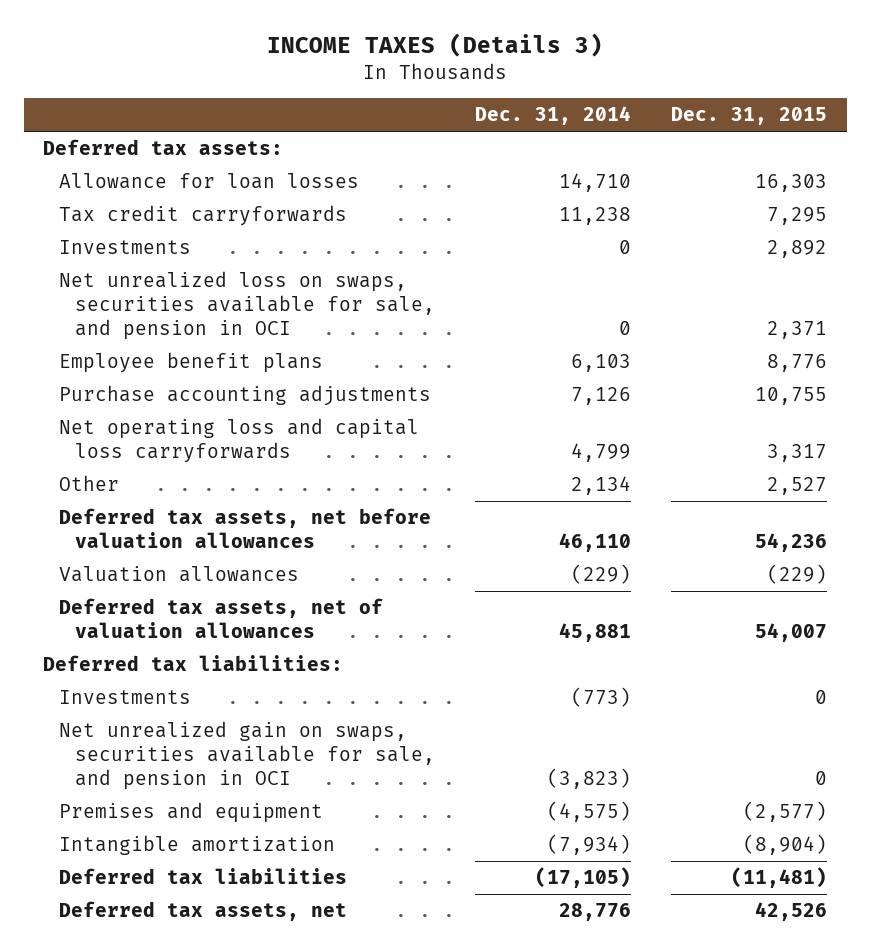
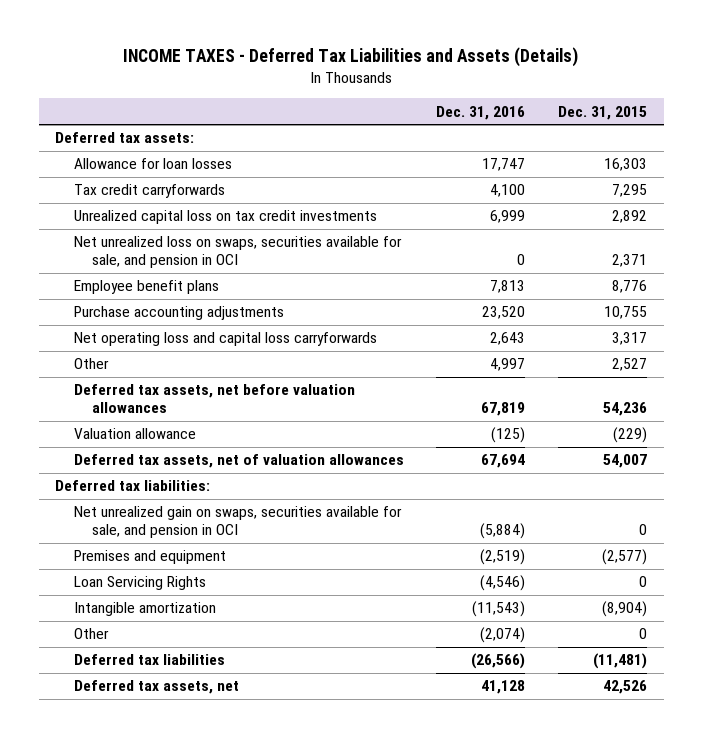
[267,33,604,58] INCOME TAXES (Details 3) -> [123,47,579,68] INCOME TAXES - Deferred Tax Liabilities and Assets (Details)
[474,106,631,126] Dec. 31, 2014 -> none
none -> [436,105,526,120] Dec. 31, 2016
[59,240,192,255] Investments -> [73,210,377,225] Unrealized capital loss on tax credit investments
[59,566,300,583] Valuation allowances -> [73,428,196,440] Valuation allowance
[59,690,192,705] Investments -> none
none -> [73,576,206,591] Loan Servicing Rights
none -> [73,628,109,640] Other

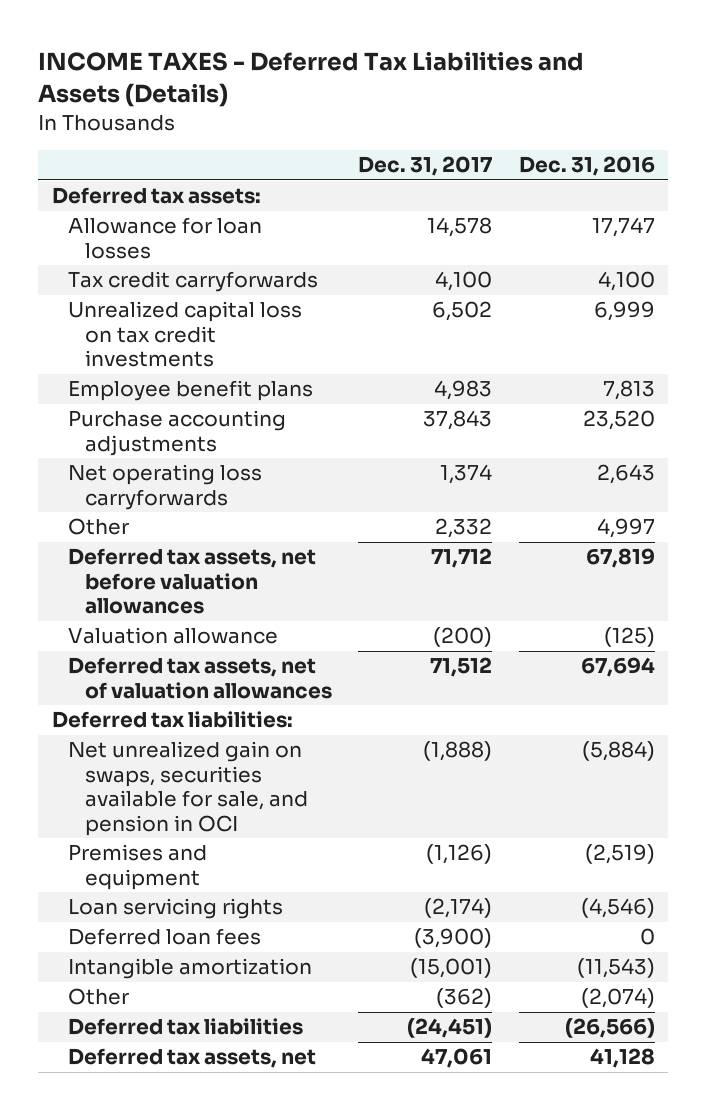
[558,105,648,120] Dec. 31, 2015 -> none
none -> [358,156,493,177] Dec. 31, 2017
[73,236,402,269] Net unrealized loss on swaps, securities available for sale, and pension in OCI -> none
[73,332,377,347] Net operating loss and capital loss carryforwards -> [68,464,263,510] Net operating loss carryforwards
[73,576,206,591] Loan Servicing Rights -> [68,898,284,920] Loan servicing rights
none -> [68,928,262,946] Deferred loan fees

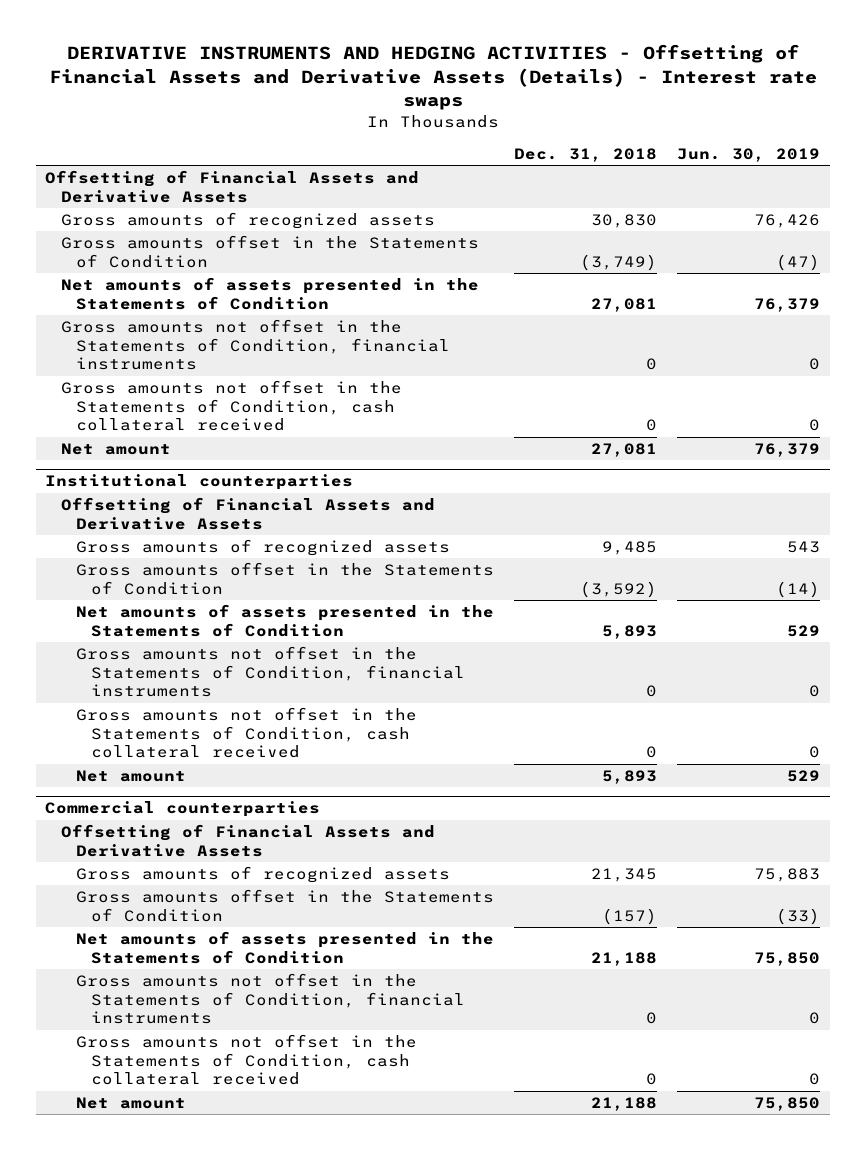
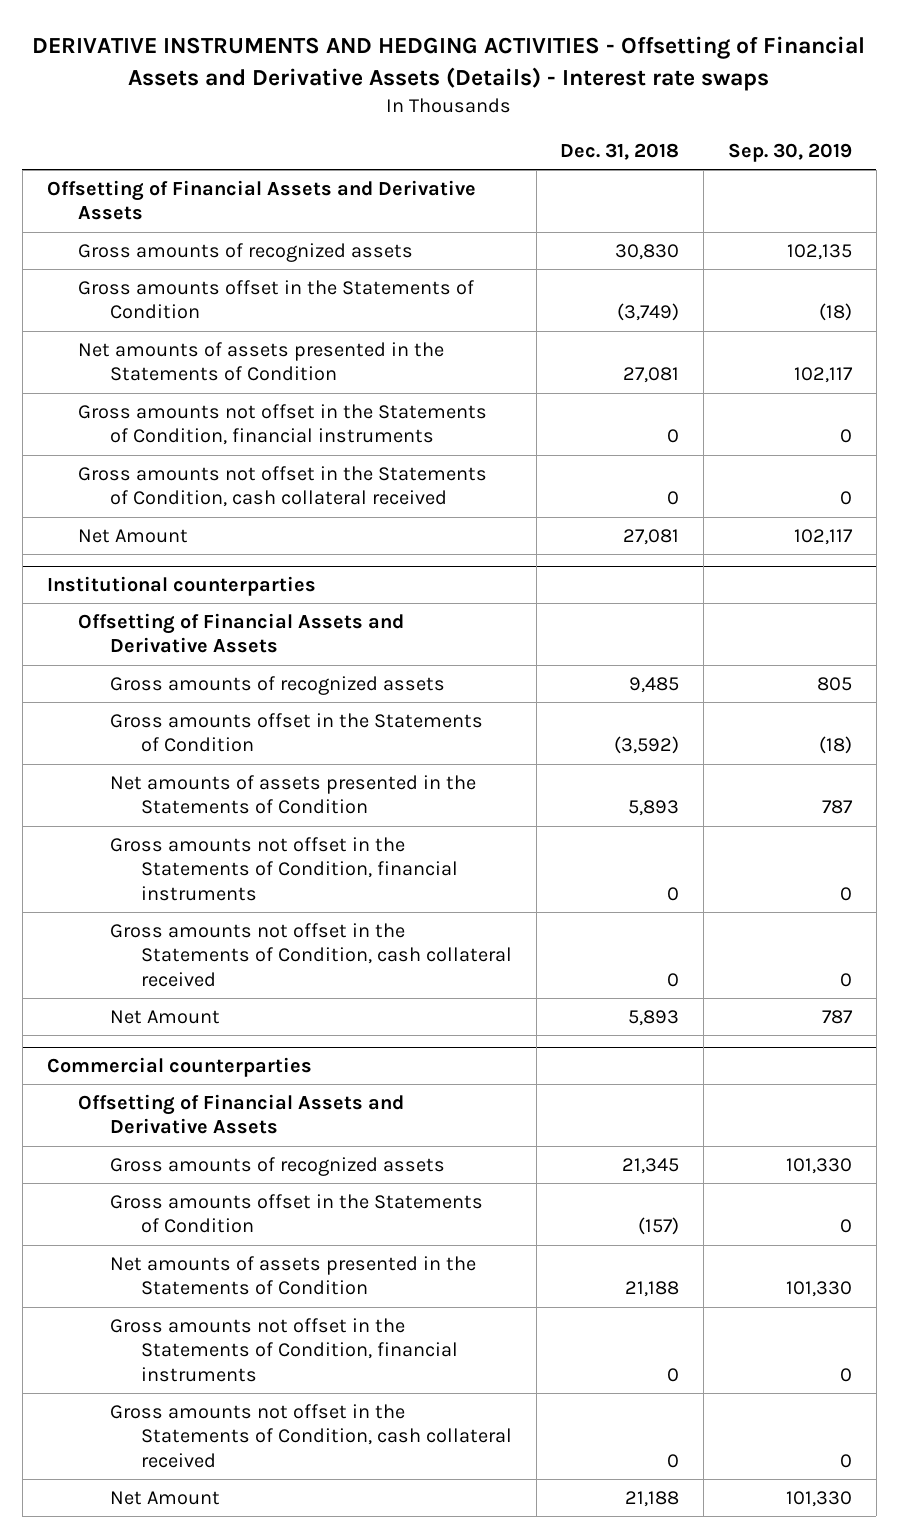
[676,147,820,162] Jun. 30, 2019 -> none
none -> [727,142,852,162] Sep. 30, 2019
[60,442,171,455] Net amount -> [78,528,189,543] Net Amount
[75,769,186,782] Net amount -> [109,1009,220,1024] Net Amount
[75,1096,186,1109] Net amount -> [109,1490,220,1505] Net Amount

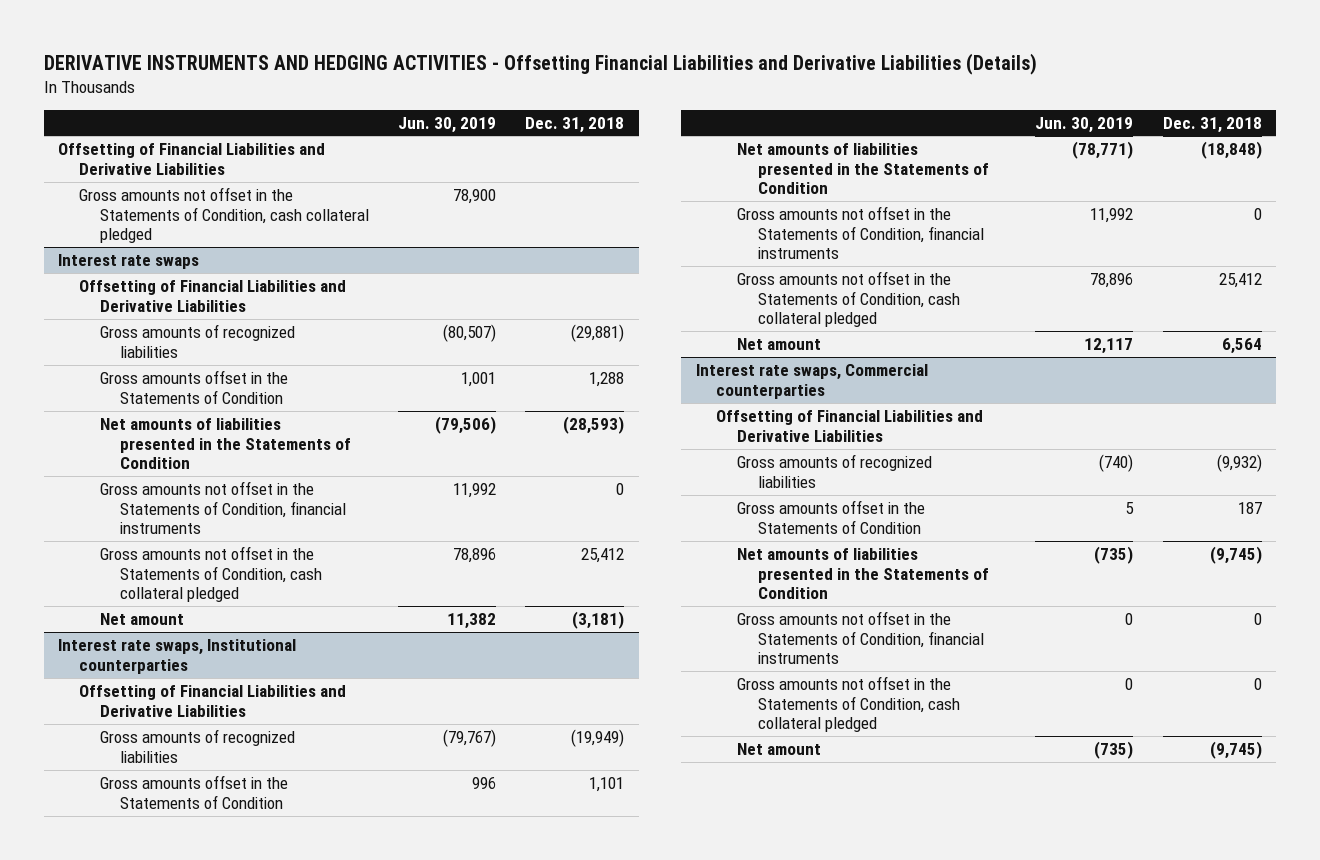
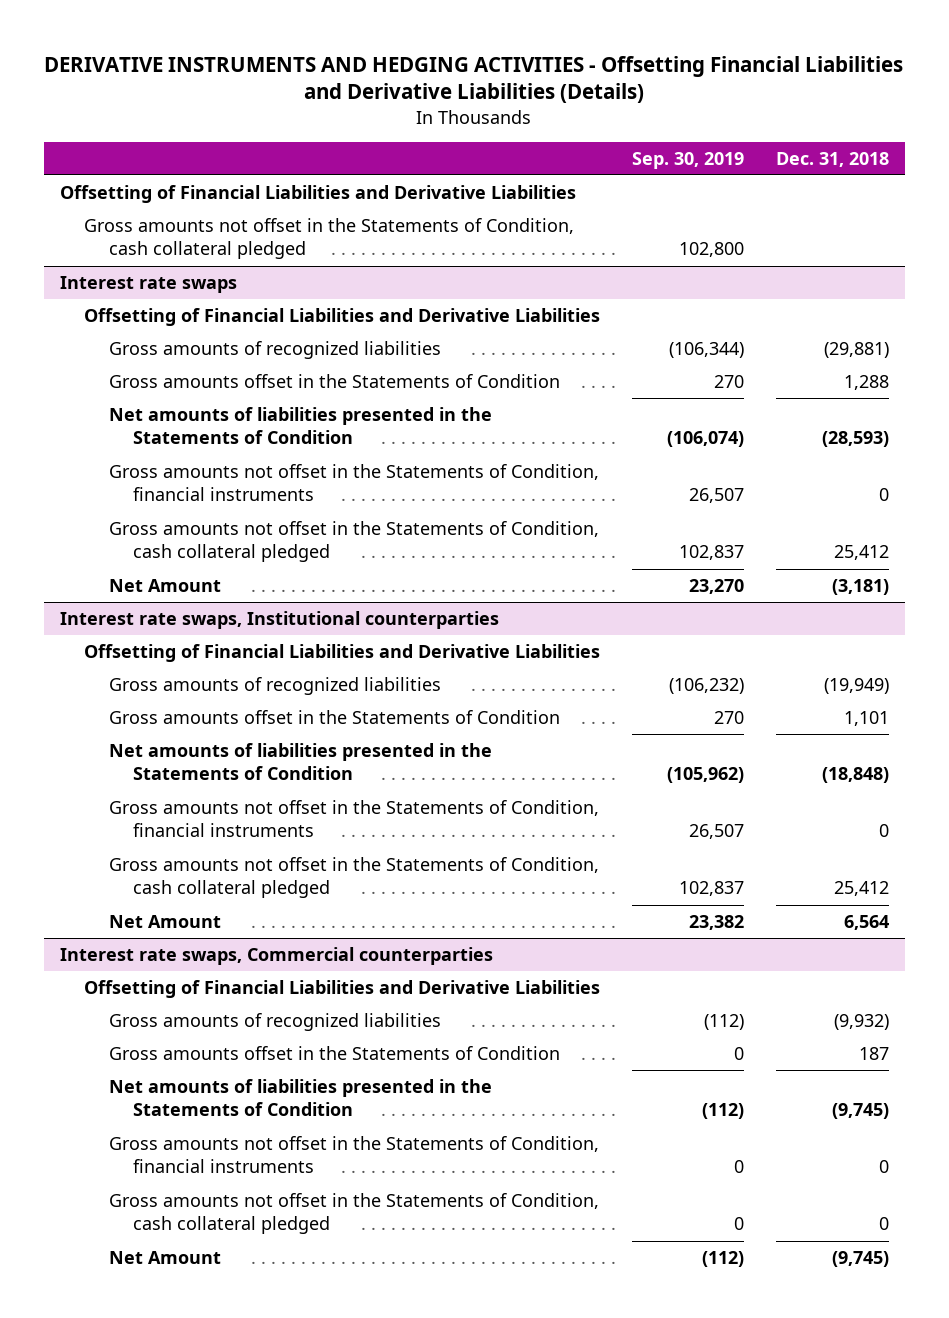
[397,116,496,133] Jun. 30, 2019 -> none
none -> [632,151,745,169] Sep. 30, 2019
[99,612,184,625] Net amount -> [108,579,221,593] Net Amount
[737,337,822,350] Net amount -> [108,915,221,929] Net Amount
[737,742,822,755] Net amount -> [108,1251,221,1265] Net Amount

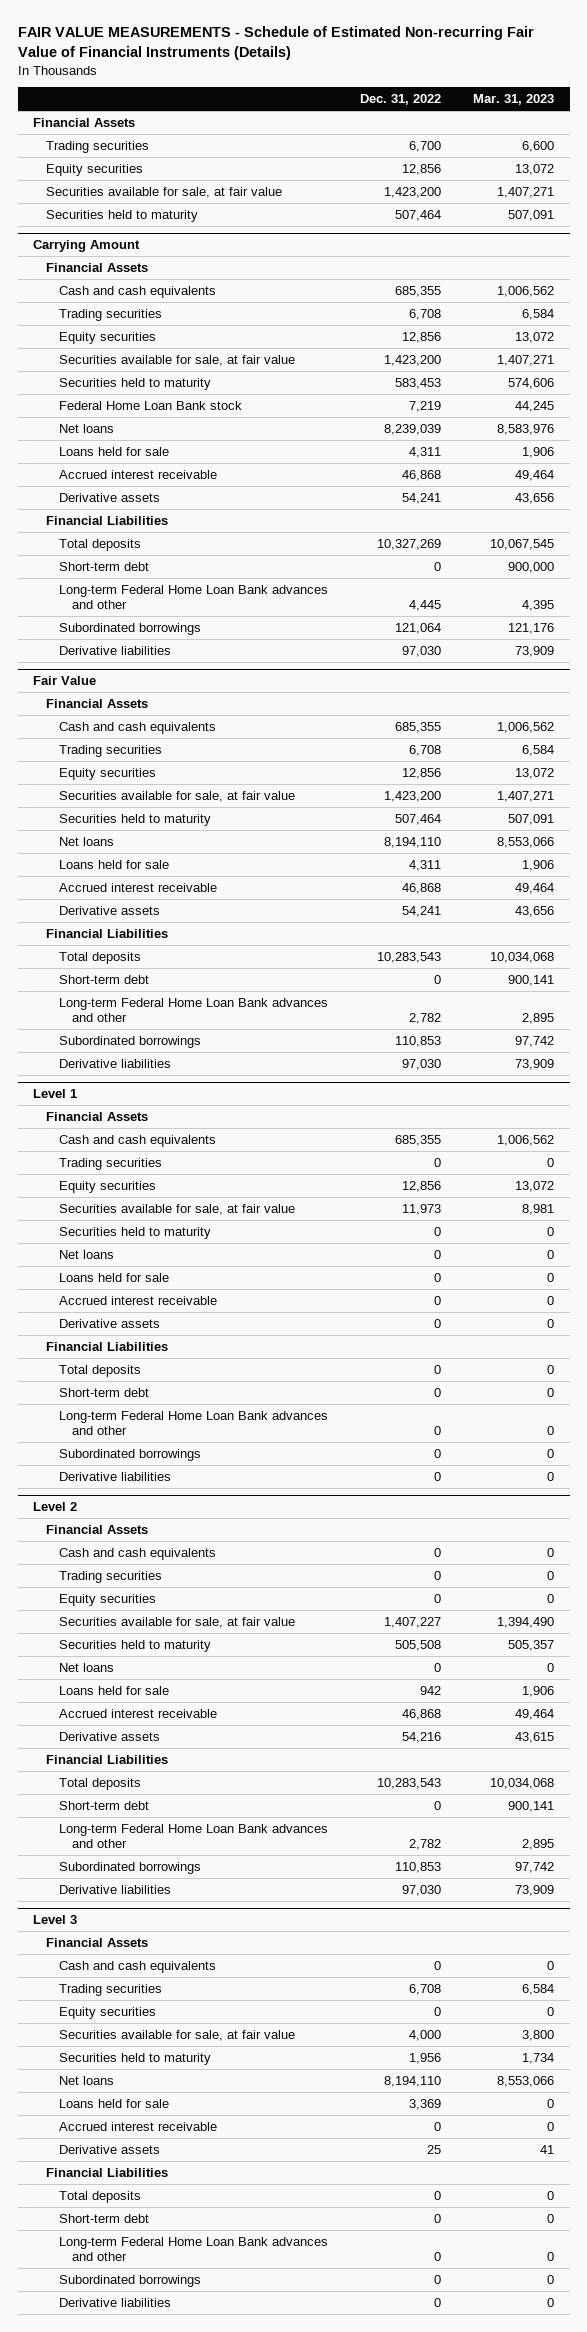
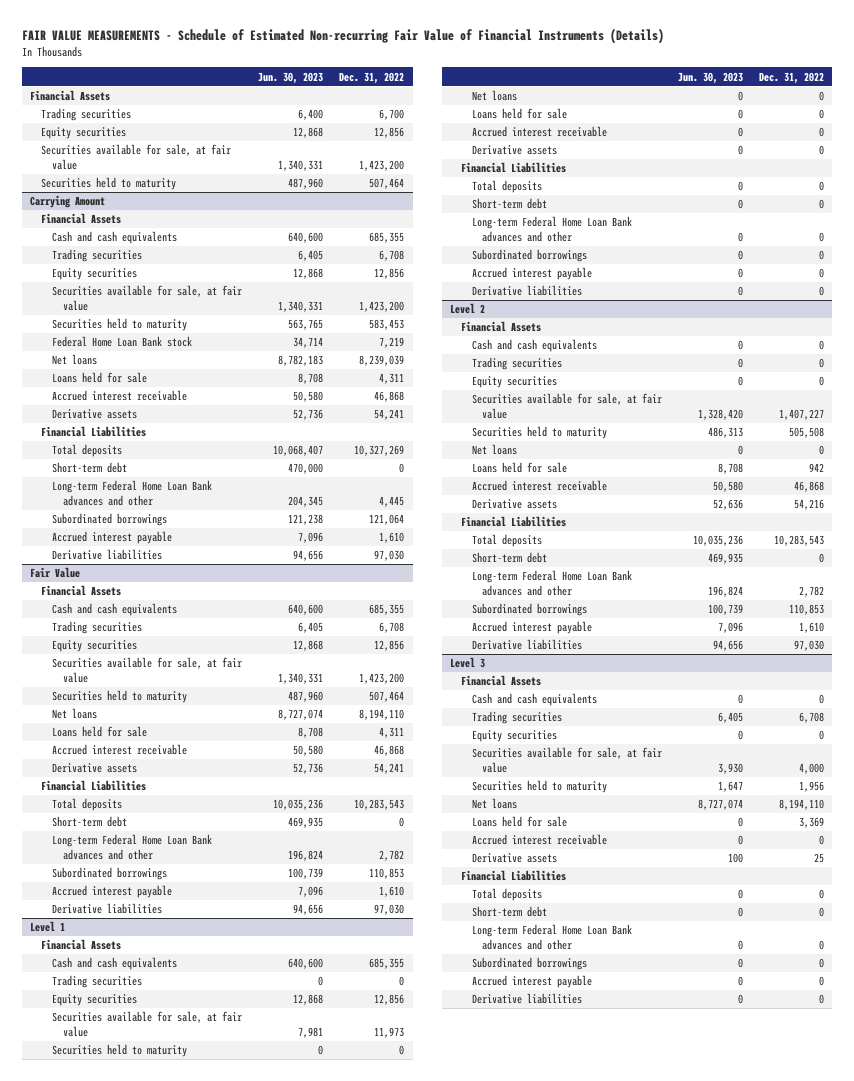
[472,94,554,106] Mar. 31, 2023 -> none
none -> [258,71,324,84] Jun. 30, 2023
none -> [51,531,172,545] Accrued interest payable
none -> [51,885,172,899] Accrued interest payable
none -> [471,267,592,281] Accrued interest payable
none -> [471,621,592,635] Accrued interest payable
none -> [471,975,592,989] Accrued interest payable

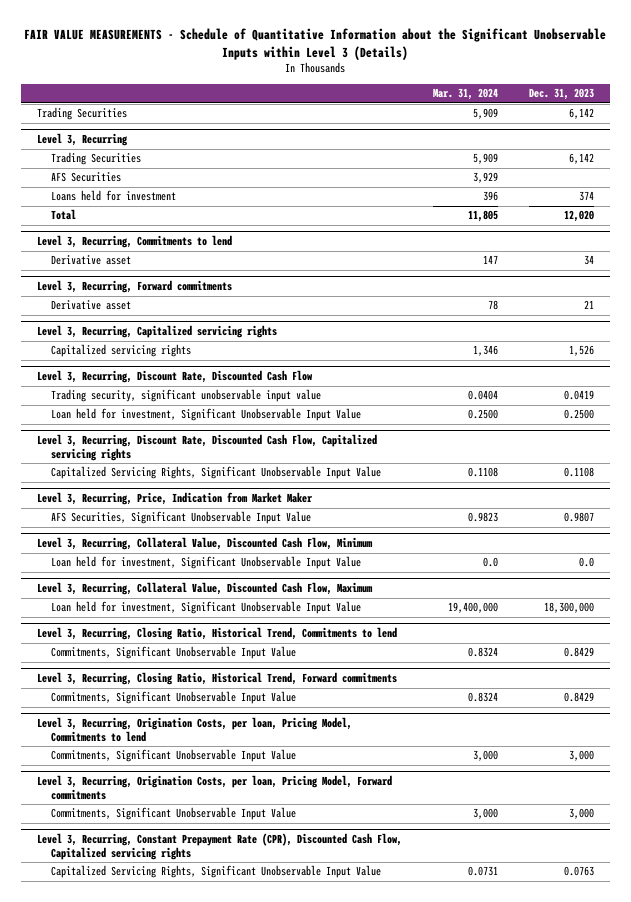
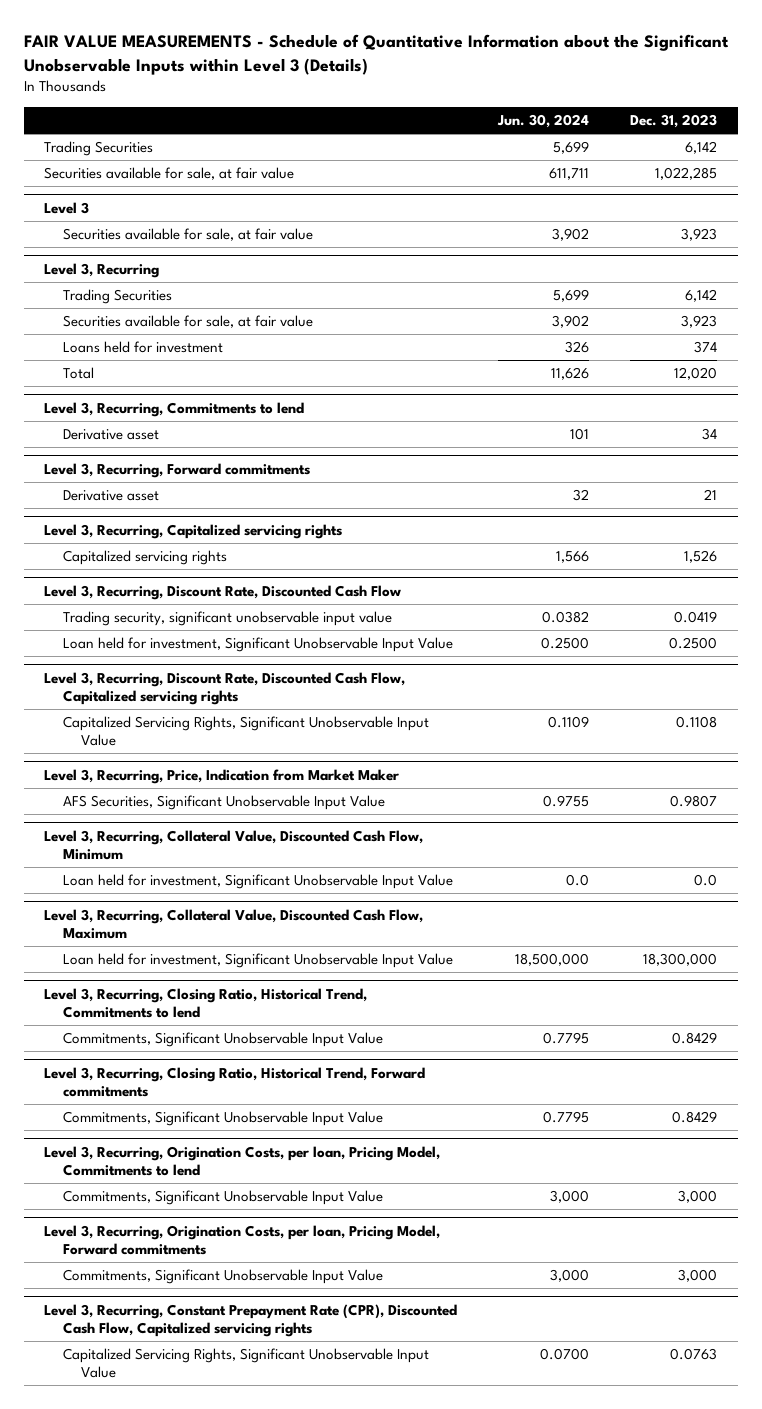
[432,88,498,101] Mar. 31, 2024 -> none
none -> [497,113,590,128] Jun. 30, 2024
none -> [44,167,295,181] Securities available for sale, at fair value
none -> [44,202,90,215] Level 3
none -> [62,228,313,242] Securities available for sale, at fair value
[51,172,122,183] AFS Securities -> none
none -> [62,315,313,329] Securities available for sale, at fair value

